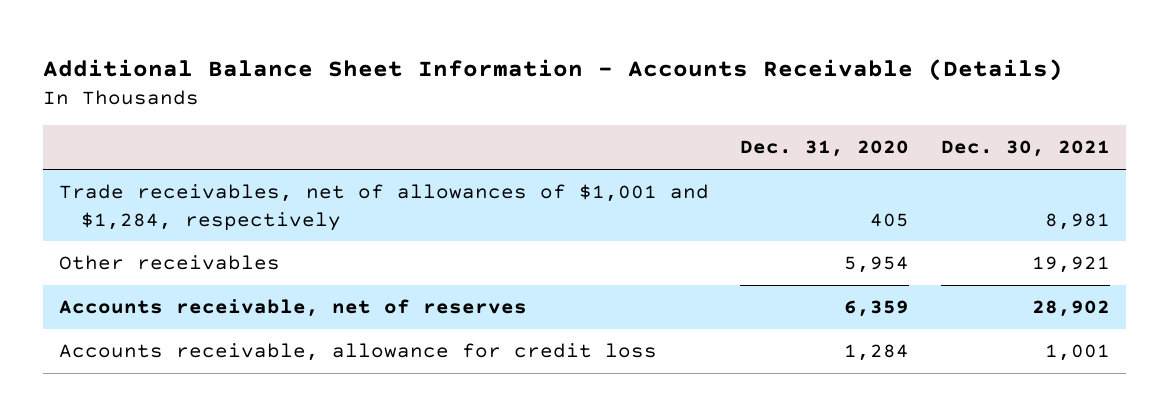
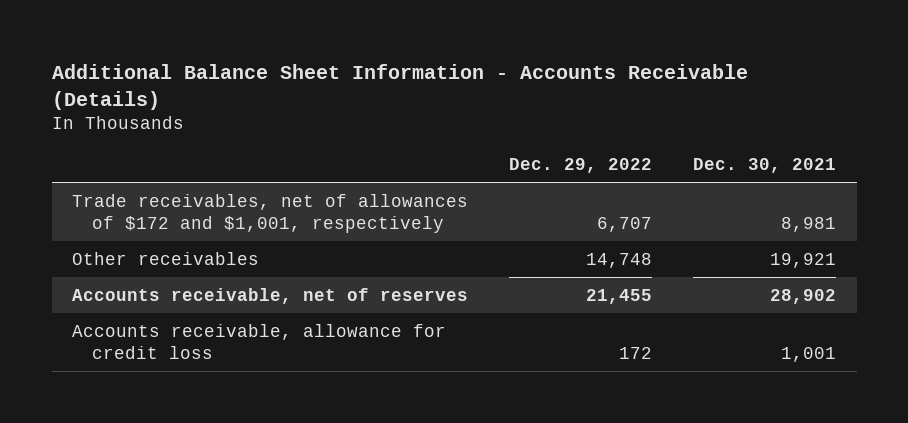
[740,140,910,158] Dec. 31, 2020 -> none
none -> [509,158,653,174] Dec. 29, 2022
[58,184,709,231] Trade receivables, net of allowances of $1,001 and $1,284, respectively -> [72,193,469,233] Trade receivables, net of allowances of $172 and $1,001, respectively

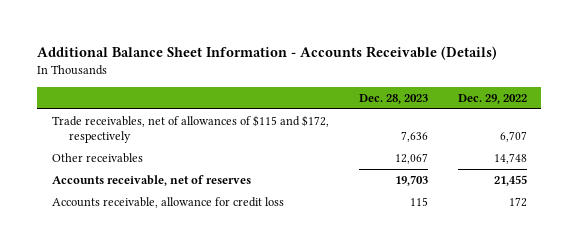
[693,158,837,174] Dec. 30, 2021 -> none
none -> [358,93,428,104] Dec. 28, 2023
[72,193,469,233] Trade receivables, net of allowances of $172 and $1,001, respectively -> [52,115,330,144] Trade receivables, net of allowances of $115 and $172, respectively

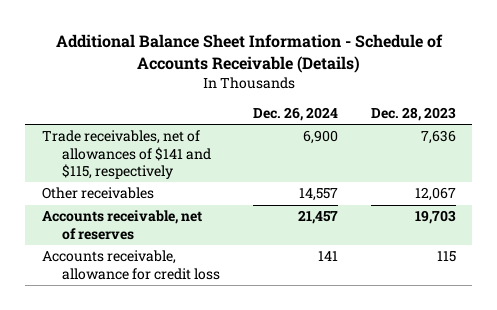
[37,46,498,61] Additional Balance Sheet Information - Accounts Receivable (Details) -> [55,34,443,73] Additional Balance Sheet Information - Schedule of Accounts Receivable (Details)
[457,93,527,104] Dec. 29, 2022 -> none
none -> [252,107,338,122] Dec. 26, 2024
[52,115,330,144] Trade receivables, net of allowances of $115 and $172, respectively -> [41,130,212,179] Trade receivables, net of allowances of $141 and $115, respectively

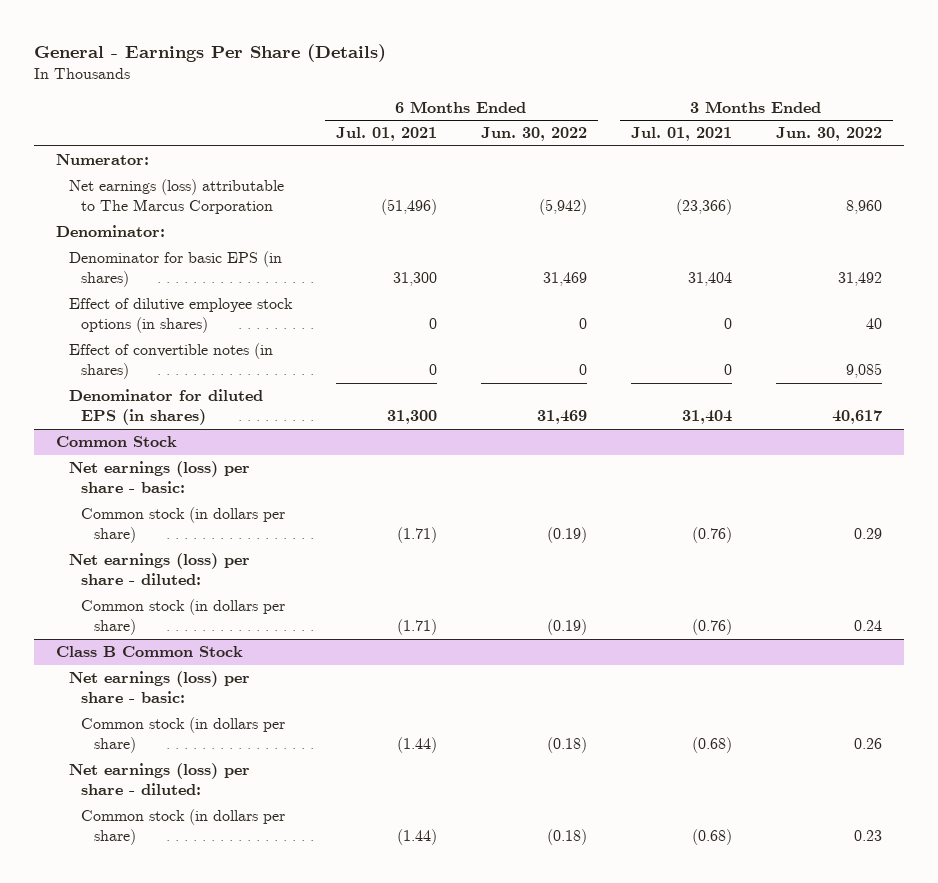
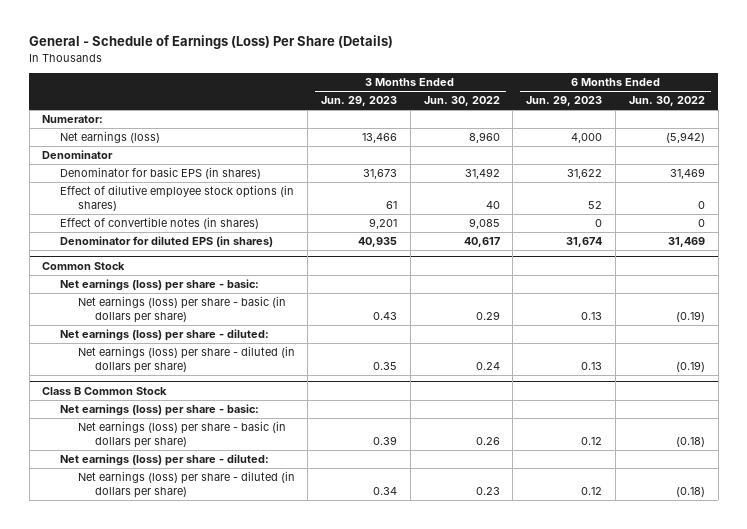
[33,43,386,62] General - Earnings Per Share (Details) -> [29,35,394,50] General - Schedule of Earnings (Loss) Per Share (Details)
[335,127,437,142] Jul. 01, 2021 -> none
[630,127,732,142] Jul. 01, 2021 -> none
none -> [321,96,398,107] Jun. 29, 2023
none -> [526,96,603,107] Jun. 29, 2023
[68,179,284,214] Net earnings (loss) attributable to The Marcus Corporation -> [59,131,160,144] Net earnings (loss)
[55,225,165,238] Denominator: -> [42,150,114,160] Denominator
[81,507,286,543] Common stock (in dollars per share) -> [77,296,286,324] Net earnings (loss) per share - basic (in dollars per share)
[81,599,286,635] Common stock (in dollars per share) -> [77,346,295,374] Net earnings (loss) per share - diluted (in dollars per share)
[81,717,286,753] Common stock (in dollars per share) -> [77,421,286,449] Net earnings (loss) per share - basic (in dollars per share)
[81,809,286,845] Common stock (in dollars per share) -> [77,471,295,499] Net earnings (loss) per share - diluted (in dollars per share)

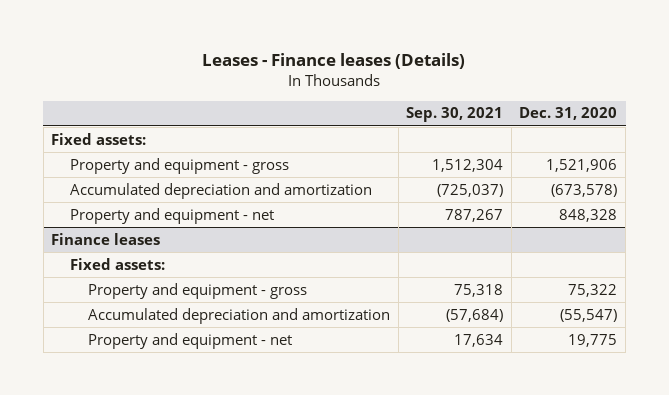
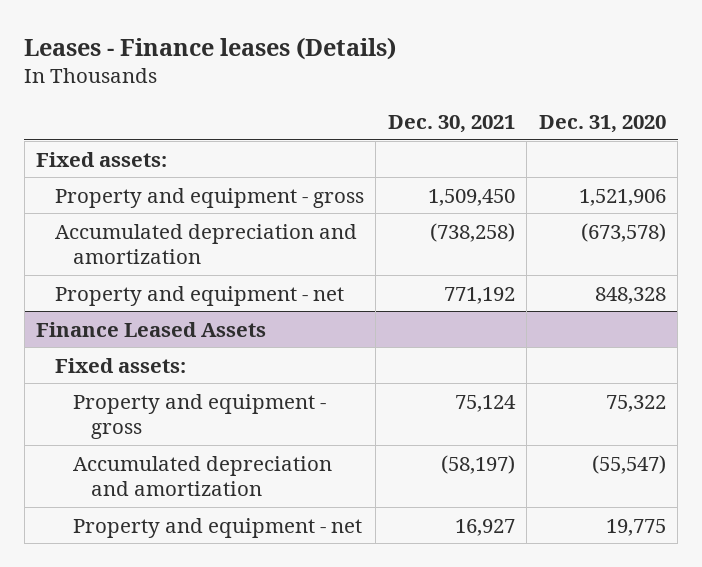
[406,107,504,123] Sep. 30, 2021 -> none
none -> [387,114,515,133] Dec. 30, 2021
[51,232,161,245] Finance leases -> [36,321,267,337] Finance Leased Assets

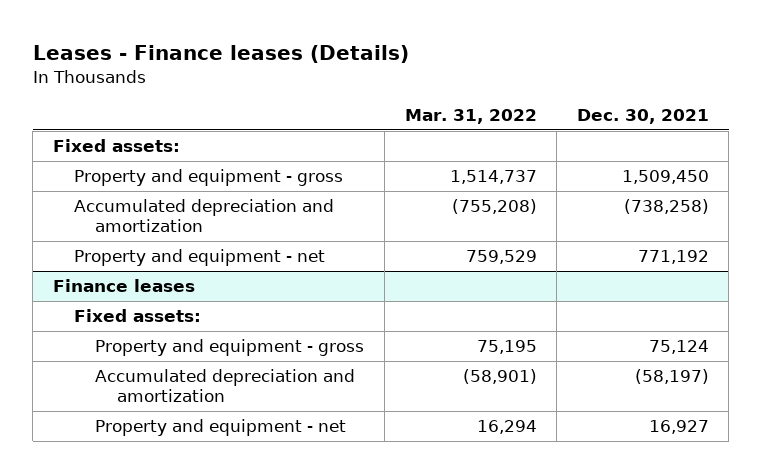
[538,114,666,133] Dec. 31, 2020 -> none
none -> [404,109,537,125] Mar. 31, 2022
[36,321,267,337] Finance Leased Assets -> [52,279,195,293] Finance leases

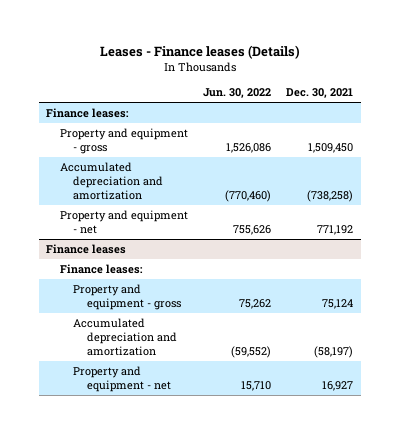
[404,109,537,125] Mar. 31, 2022 -> none
none -> [202,88,271,99] Jun. 30, 2022
[52,139,180,153] Fixed assets: -> [46,107,130,118] Finance leases:
[74,309,202,323] Fixed assets: -> [59,263,143,274] Finance leases:

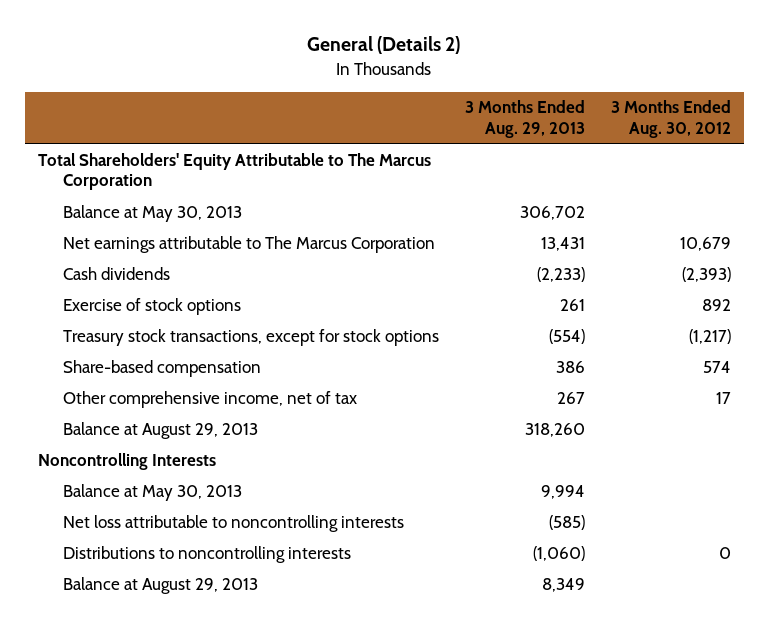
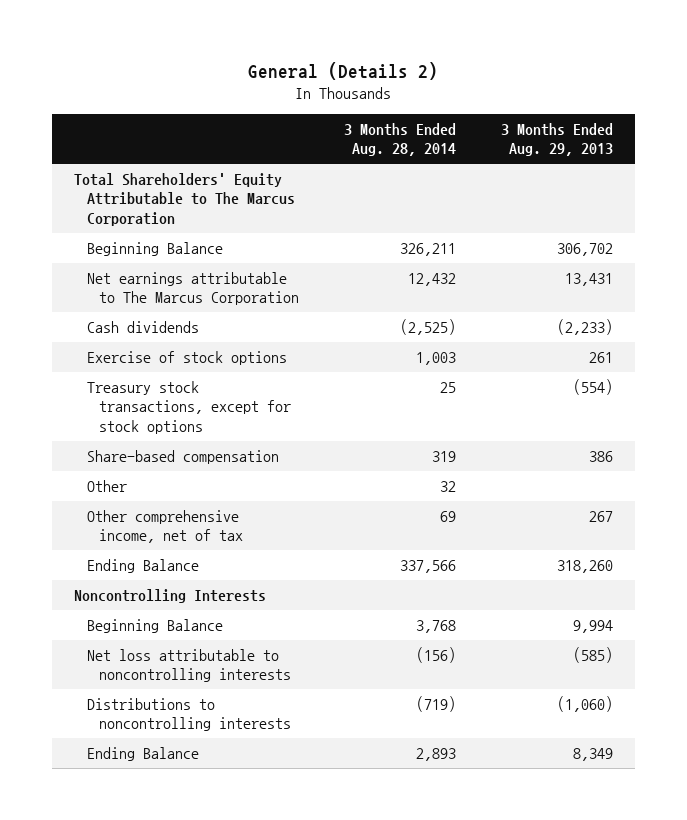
[611,100,732,138] 3 Months Ended Aug. 30, 2012 -> none
none -> [343,123,456,157] 3 Months Ended Aug. 28, 2014
[63,204,243,222] Balance at May 30, 2013 -> [86,242,223,257] Beginning Balance
none -> [86,480,127,493] Other
[63,421,259,439] Balance at August 29, 2013 -> [86,559,199,574] Ending Balance
[63,483,243,501] Balance at May 30, 2013 -> [86,619,223,634] Beginning Balance
[63,576,259,594] Balance at August 29, 2013 -> [86,747,199,762] Ending Balance

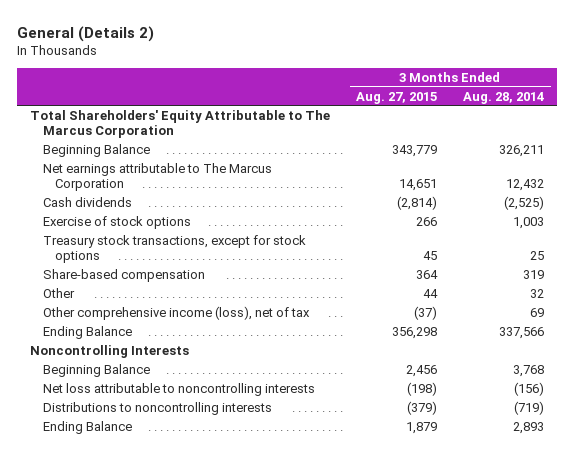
[500,123,613,157] 3 Months Ended Aug. 29, 2013 -> none
none -> [356,91,438,104] Aug. 27, 2015
[86,510,244,544] Other comprehensive income, net of tax -> [42,305,310,320] Other comprehensive income (loss), net of tax

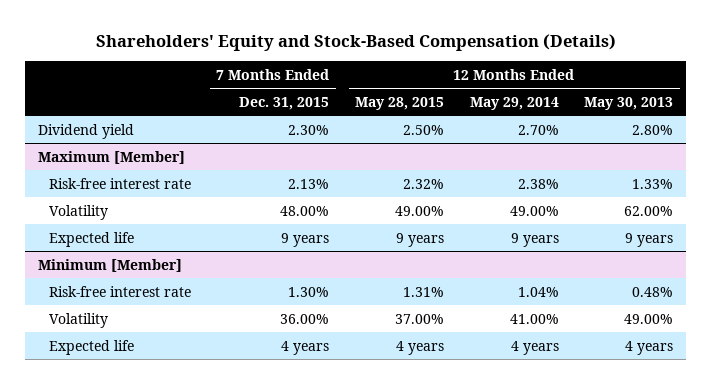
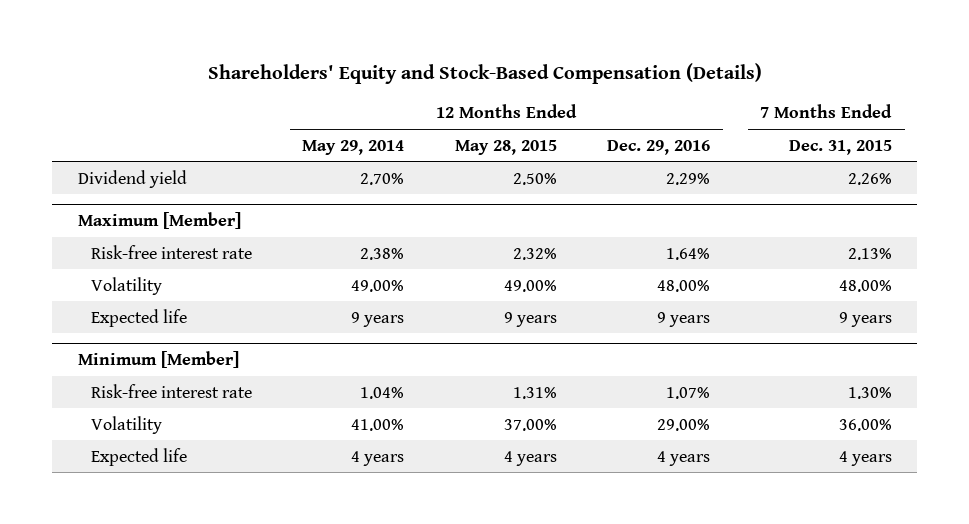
[584,96,674,110] May 30, 2013 -> none
none -> [607,139,711,155] Dec. 29, 2016
[288,124,330,135] 2.30% -> [847,172,892,185] 2.26%

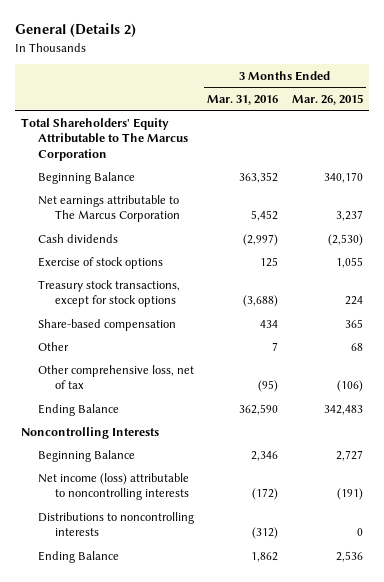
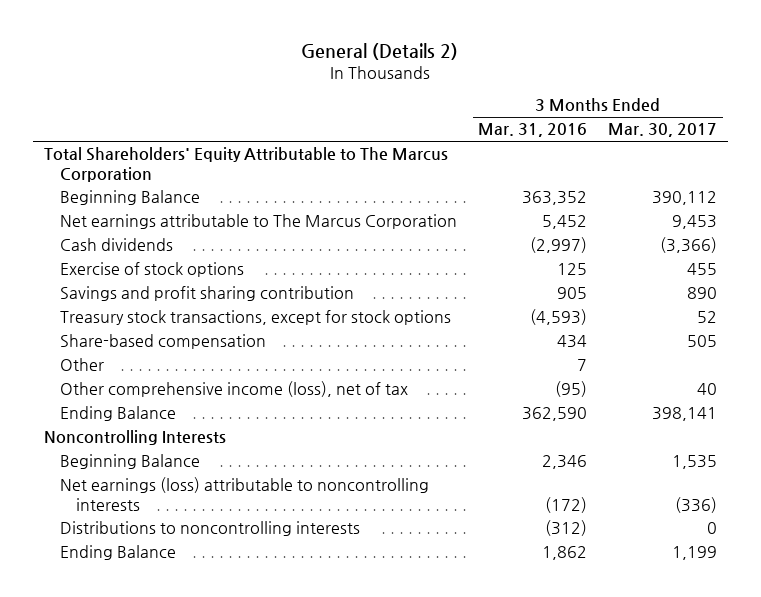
[291,93,363,105] Mar. 26, 2015 -> none
none -> [608,123,718,138] Mar. 30, 2017
none -> [59,286,354,302] Savings and profit sharing contribution
[243,295,279,308] (3,688) -> [530,309,588,326] (4,593)
[38,364,195,390] Other comprehensive loss, net of tax -> [59,381,408,398] Other comprehensive income (loss), net of tax
[38,472,190,501] Net income (loss) attributable to noncontrolling interests -> [59,477,429,511] Net earnings (loss) attributable to noncontrolling interests

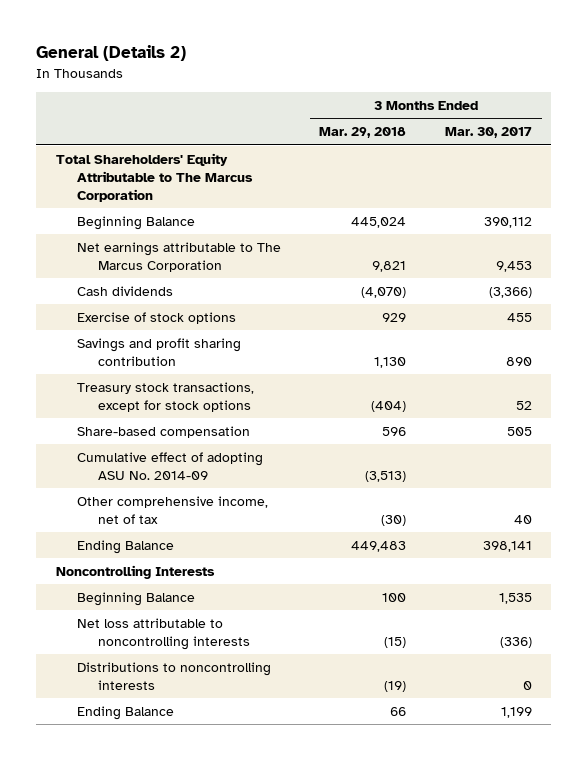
[478,123,588,138] Mar. 31, 2016 -> none
none -> [319,127,407,139] Mar. 29, 2018
[59,358,104,372] Other -> none
none -> [76,452,263,481] Cumulative effect of adopting ASU No. 2014-09
[59,381,408,398] Other comprehensive income (loss), net of tax -> [76,496,268,525] Other comprehensive income, net of tax
[59,477,429,511] Net earnings (loss) attributable to noncontrolling interests -> [76,618,250,651] Net loss attributable to noncontrolling interests

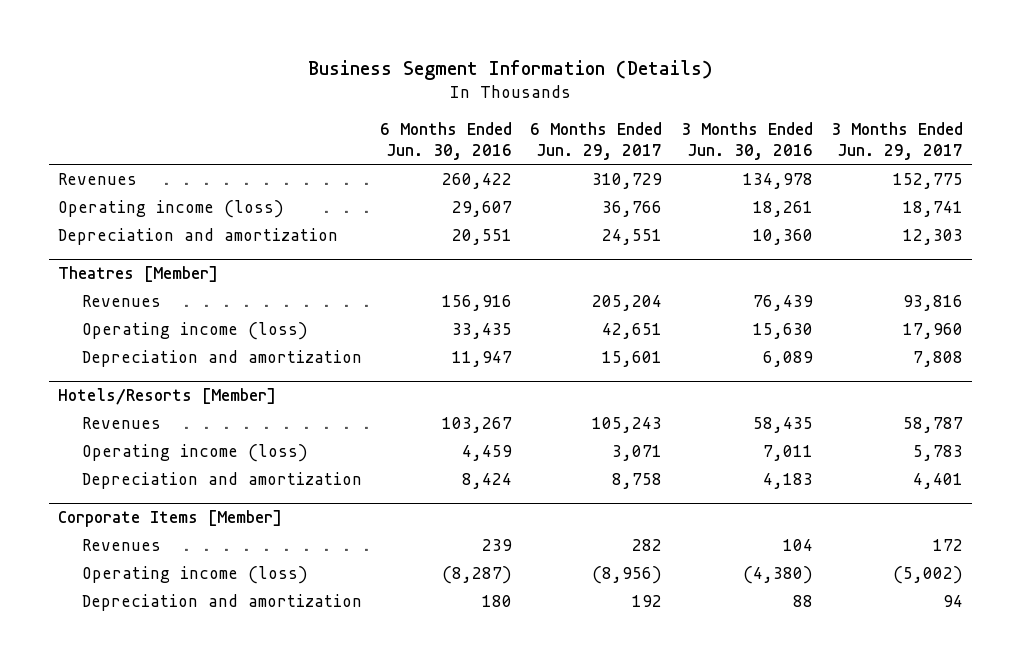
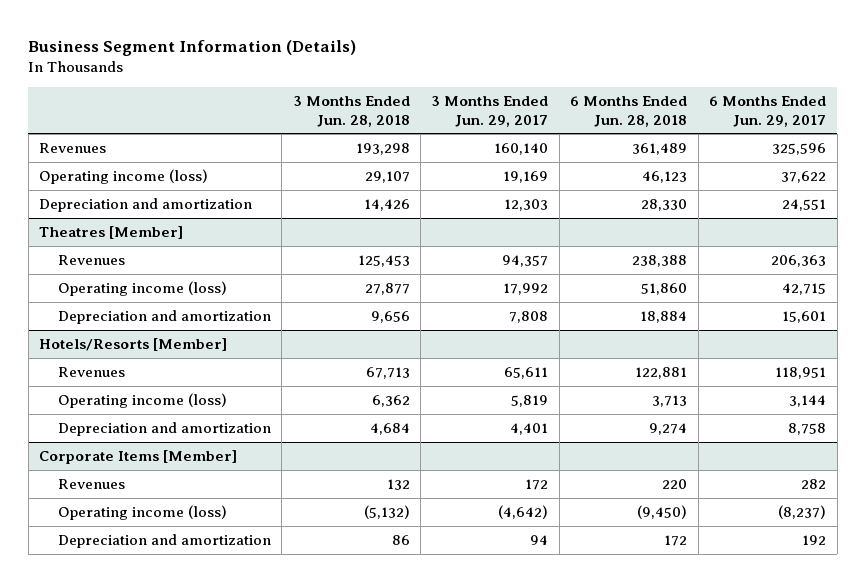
[380,122,513,161] 6 Months Ended Jun. 30, 2016 -> none
[680,122,813,161] 3 Months Ended Jun. 30, 2016 -> none
none -> [292,95,410,127] 3 Months Ended Jun. 28, 2018
none -> [570,95,688,127] 6 Months Ended Jun. 28, 2018
[592,172,663,189] 310,729 -> [772,143,827,156] 325,596
[893,172,964,189] 152,775 -> [494,143,549,156] 160,140
[602,200,663,217] 36,766 -> [781,171,827,184] 37,622
[903,200,964,217] 18,741 -> [503,171,549,184] 19,169
[592,294,663,311] 205,204 -> [771,255,827,268] 206,363
[903,294,964,311] 93,816 -> [502,255,549,268] 94,357
[602,322,663,339] 42,651 -> [782,283,827,296] 42,715
[903,322,964,339] 17,960 -> [503,283,549,296] 17,992
[592,416,663,433] 105,243 -> [775,367,827,380] 118,951
[903,416,964,433] 58,787 -> [504,367,549,380] 65,611
[612,444,663,461] 3,071 -> [789,395,827,408] 3,144
[913,444,964,461] 5,783 -> [511,395,549,408] 5,819
[592,565,663,584] (8,956) -> [778,505,827,520] (8,237)
[893,565,964,584] (5,002) -> [498,505,549,520] (4,642)

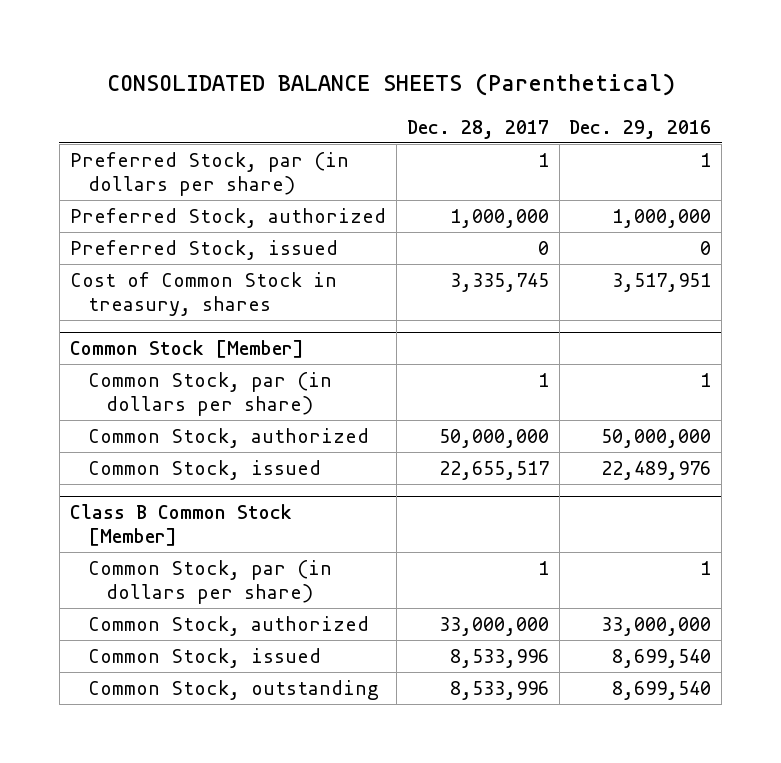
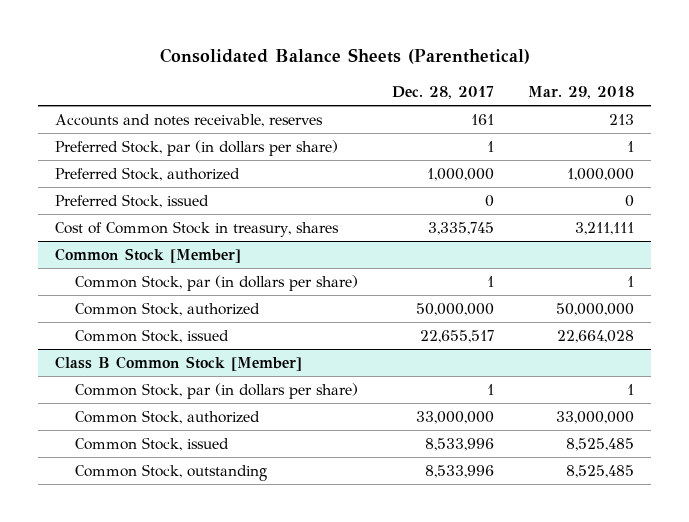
[106,72,675,96] CONSOLIDATED BALANCE SHEETS (Parenthetical) -> [159,48,530,65] Consolidated Balance Sheets (Parenthetical)
[569,119,712,139] Dec. 29, 2016 -> none
none -> [527,86,634,100] Mar. 29, 2018
none -> [55,114,324,128] Accounts and notes receivable, reserves

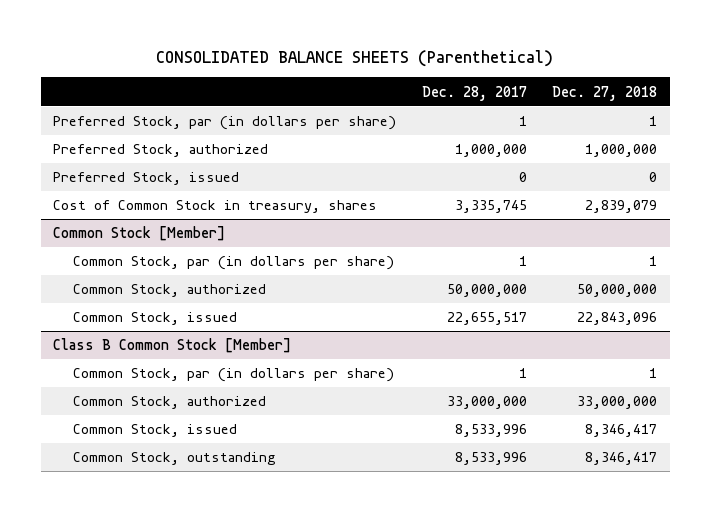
[159,48,530,65] Consolidated Balance Sheets (Parenthetical) -> [156,49,554,67] CONSOLIDATED BALANCE SHEETS (Parenthetical)
[527,86,634,100] Mar. 29, 2018 -> none
none -> [552,85,658,101] Dec. 27, 2018
[55,114,324,128] Accounts and notes receivable, reserves -> none

